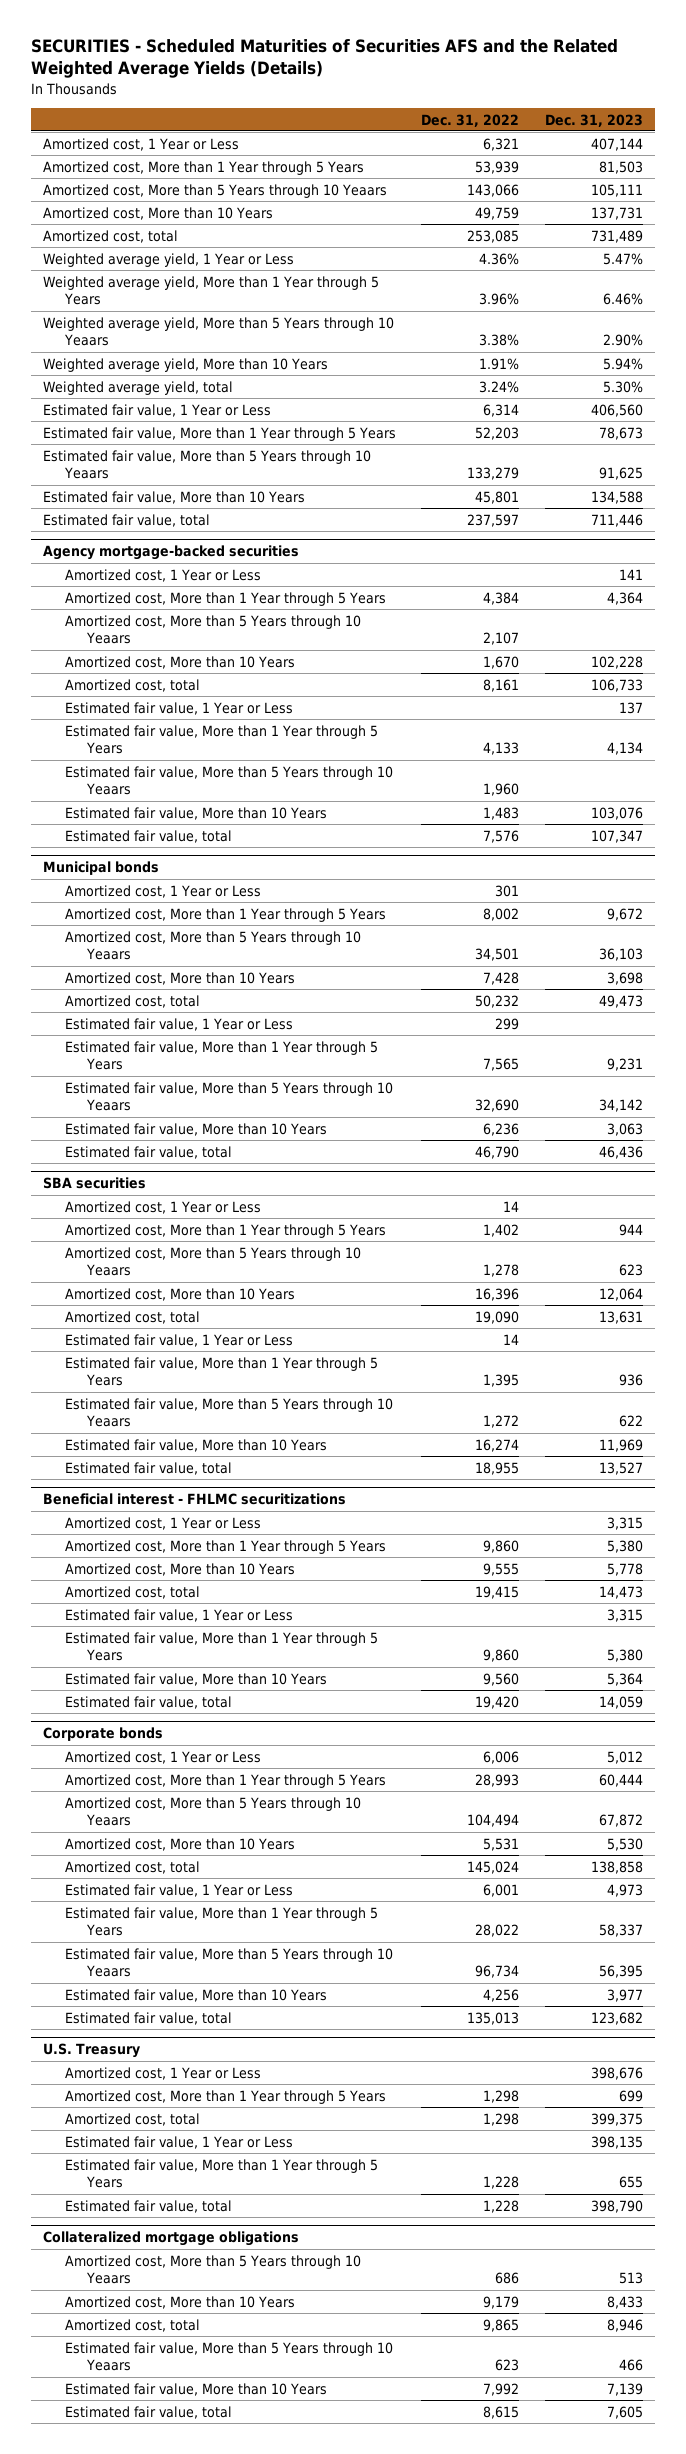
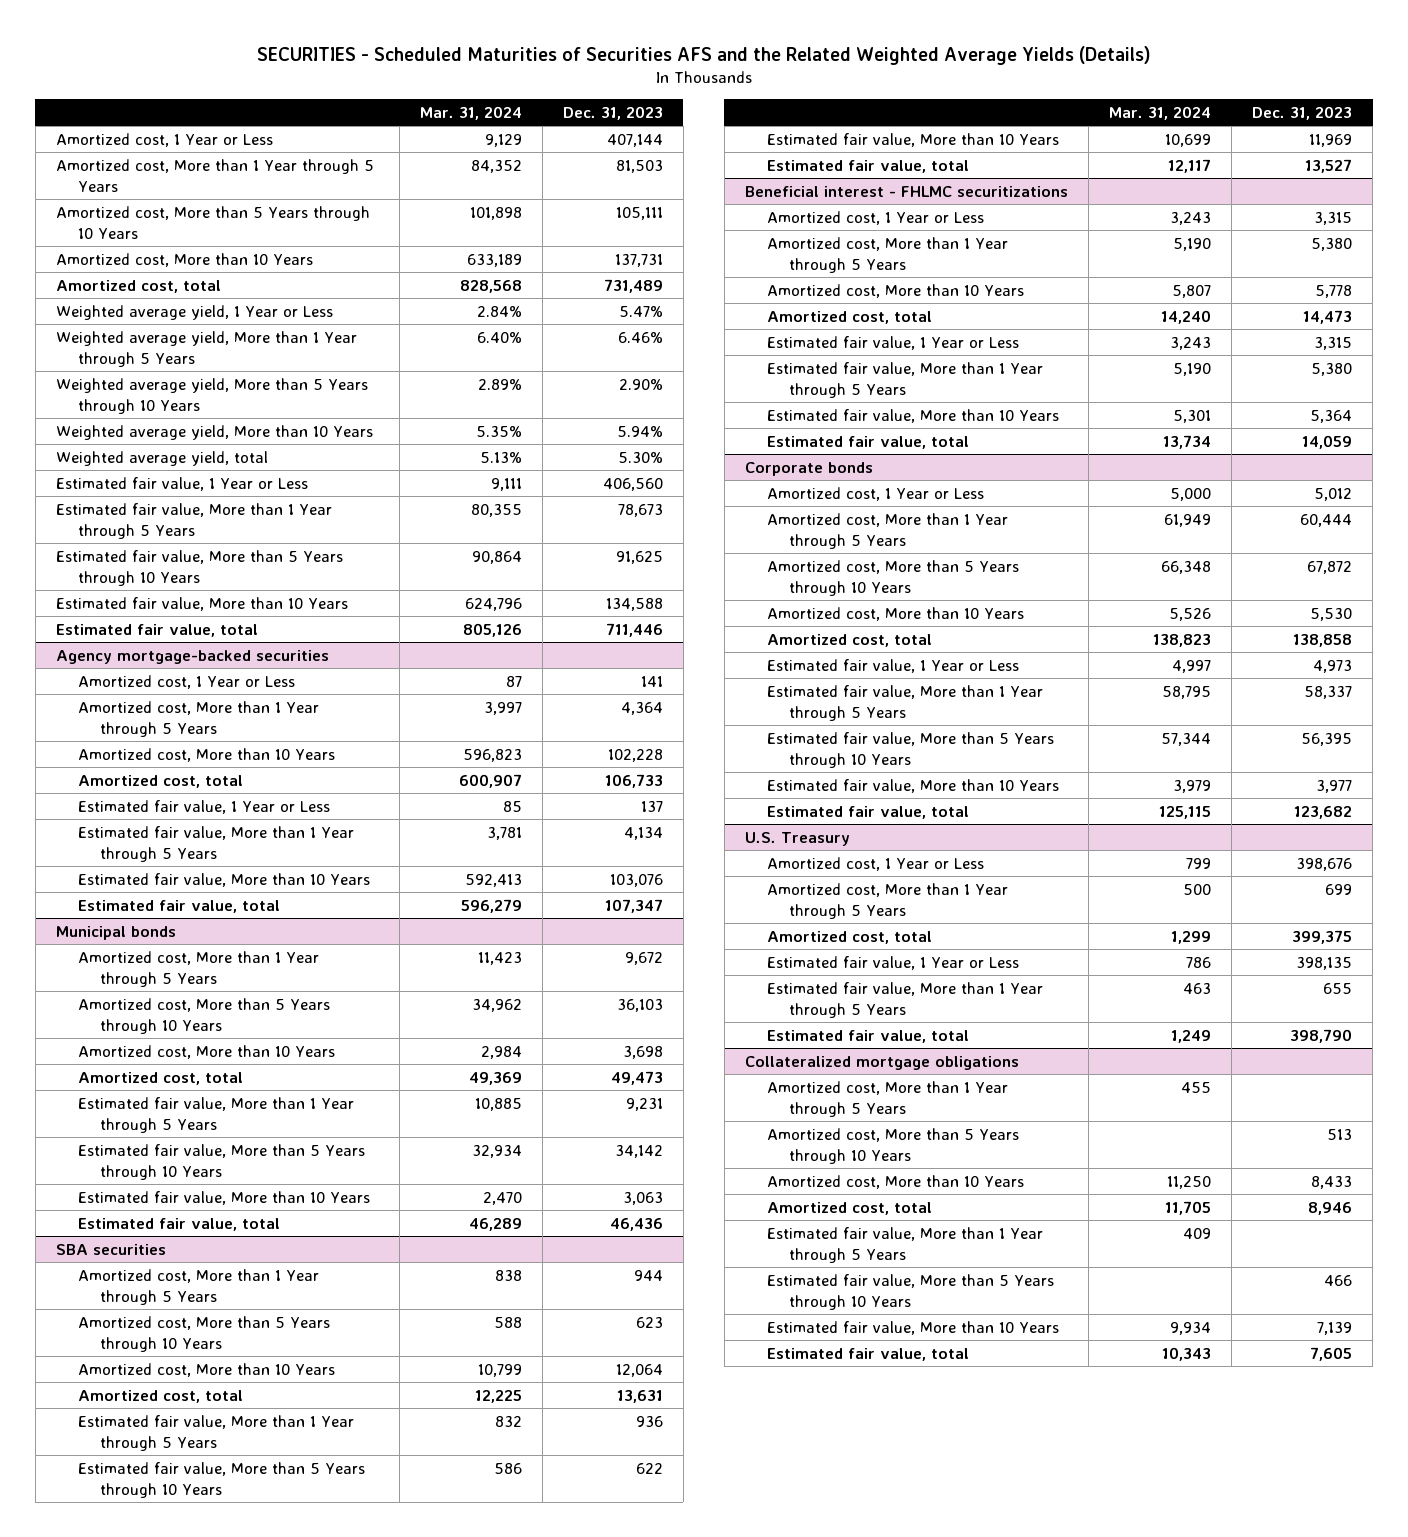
[421,113,520,127] Dec. 31, 2022 -> none
none -> [419,105,522,120] Mar. 31, 2024
[43,183,388,198] Amortized cost, More than 5 Years through 10 Yeaars -> [55,205,370,239] Amortized cost, More than 5 Years through 10 Years
[43,316,395,347] Weighted average yield, More than 5 Years through 10 Yeaars -> [55,377,368,414] Weighted average yield, More than 5 Years through 10 Years
[43,449,372,480] Estimated fair value, More than 5 Years through 10 Yeaars -> [55,549,343,586] Estimated fair value, More than 5 Years through 10 Years
[65,614,362,645] Amortized cost, More than 5 Years through 10 Yeaars -> none
[65,765,394,796] Estimated fair value, More than 5 Years through 10 Yeaars -> none
[65,884,262,898] Amortized cost, 1 Year or Less -> none
[65,930,362,961] Amortized cost, More than 5 Years through 10 Yeaars -> [77,997,330,1034] Amortized cost, More than 5 Years through 10 Years
[65,1017,294,1031] Estimated fair value, 1 Year or Less -> none
[65,1081,394,1112] Estimated fair value, More than 5 Years through 10 Yeaars -> [77,1143,365,1180] Estimated fair value, More than 5 Years through 10 Years
[65,1200,262,1214] Amortized cost, 1 Year or Less -> none
[65,1246,362,1277] Amortized cost, More than 5 Years through 10 Yeaars -> [77,1315,330,1352] Amortized cost, More than 5 Years through 10 Years
[65,1333,294,1347] Estimated fair value, 1 Year or Less -> none
[65,1397,394,1428] Estimated fair value, More than 5 Years through 10 Yeaars -> [77,1461,365,1498] Estimated fair value, More than 5 Years through 10 Years
[65,1796,362,1827] Amortized cost, More than 5 Years through 10 Yeaars -> [767,559,1020,596] Amortized cost, More than 5 Years through 10 Years
[65,1947,394,1978] Estimated fair value, More than 5 Years through 10 Yeaars -> [767,731,1055,768] Estimated fair value, More than 5 Years through 10 Years
none -> [767,1080,1009,1117] Amortized cost, More than 1 Year through 5 Years
[65,2254,362,2285] Amortized cost, More than 5 Years through 10 Yeaars -> [767,1127,1020,1164] Amortized cost, More than 5 Years through 10 Years
none -> [767,1226,1044,1263] Estimated fair value, More than 1 Year through 5 Years
[65,2341,394,2372] Estimated fair value, More than 5 Years through 10 Yeaars -> [767,1273,1055,1310] Estimated fair value, More than 5 Years through 10 Years

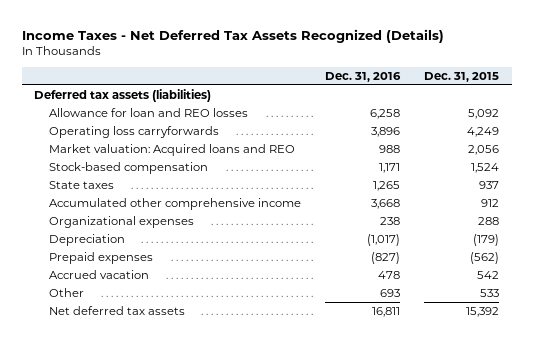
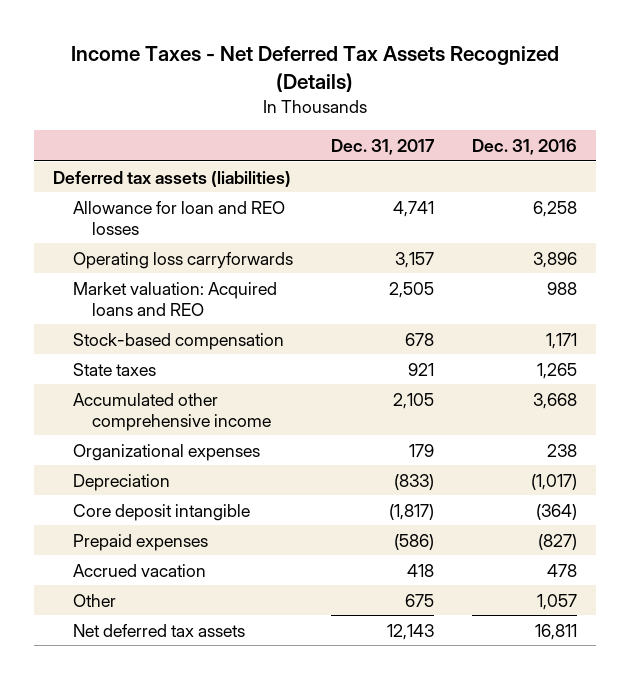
[424,71,500,82] Dec. 31, 2015 -> none
none -> [330,139,435,156] Dec. 31, 2017
none -> [72,503,250,521] Core deposit intangible
[380,288,401,297] 693 -> [536,593,577,610] 1,057

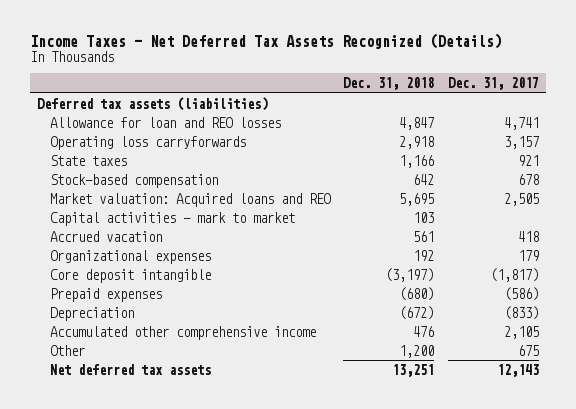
[471,139,577,156] Dec. 31, 2016 -> none
none -> [343,76,435,90] Dec. 31, 2018
[72,332,284,350] Stock-based compensation -> [50,173,219,188] Stock-based compensation
[72,281,277,316] Market valuation: Acquired loans and REO -> [50,192,332,207] Market valuation: Acquired loans and REO
none -> [50,211,296,226] Capital activities - mark to market
[72,563,206,577] Accrued vacation -> [50,230,163,242] Accrued vacation
[72,473,170,491] Depreciation -> [50,306,135,321] Depreciation
[72,392,272,431] Accumulated other comprehensive income -> [50,325,317,340] Accumulated other comprehensive income

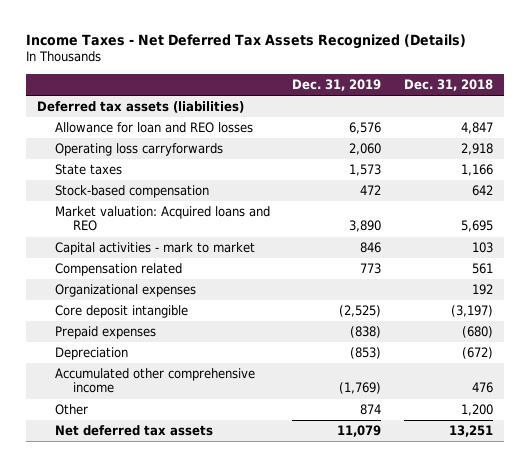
[447,76,539,90] Dec. 31, 2017 -> none
none -> [292,78,382,91] Dec. 31, 2019
[50,230,163,242] Accrued vacation -> [55,263,183,277] Compensation related

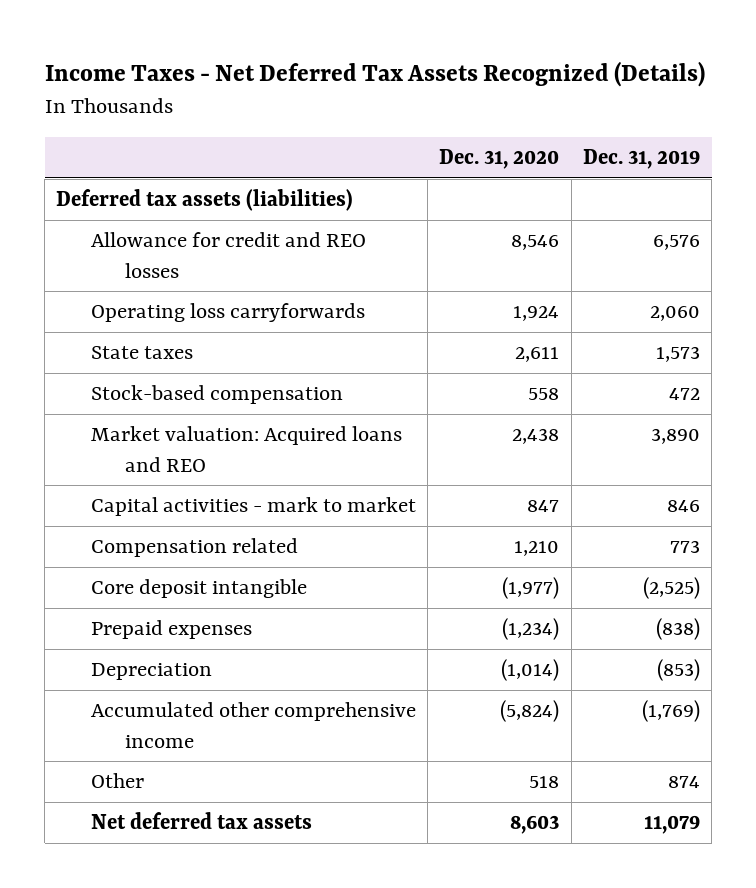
[403,78,493,91] Dec. 31, 2018 -> none
none -> [439,149,560,170] Dec. 31, 2020
[55,122,254,134] Allowance for loan and REO losses -> [90,232,366,278] Allowance for credit and REO losses
[55,284,197,298] Organizational expenses -> none

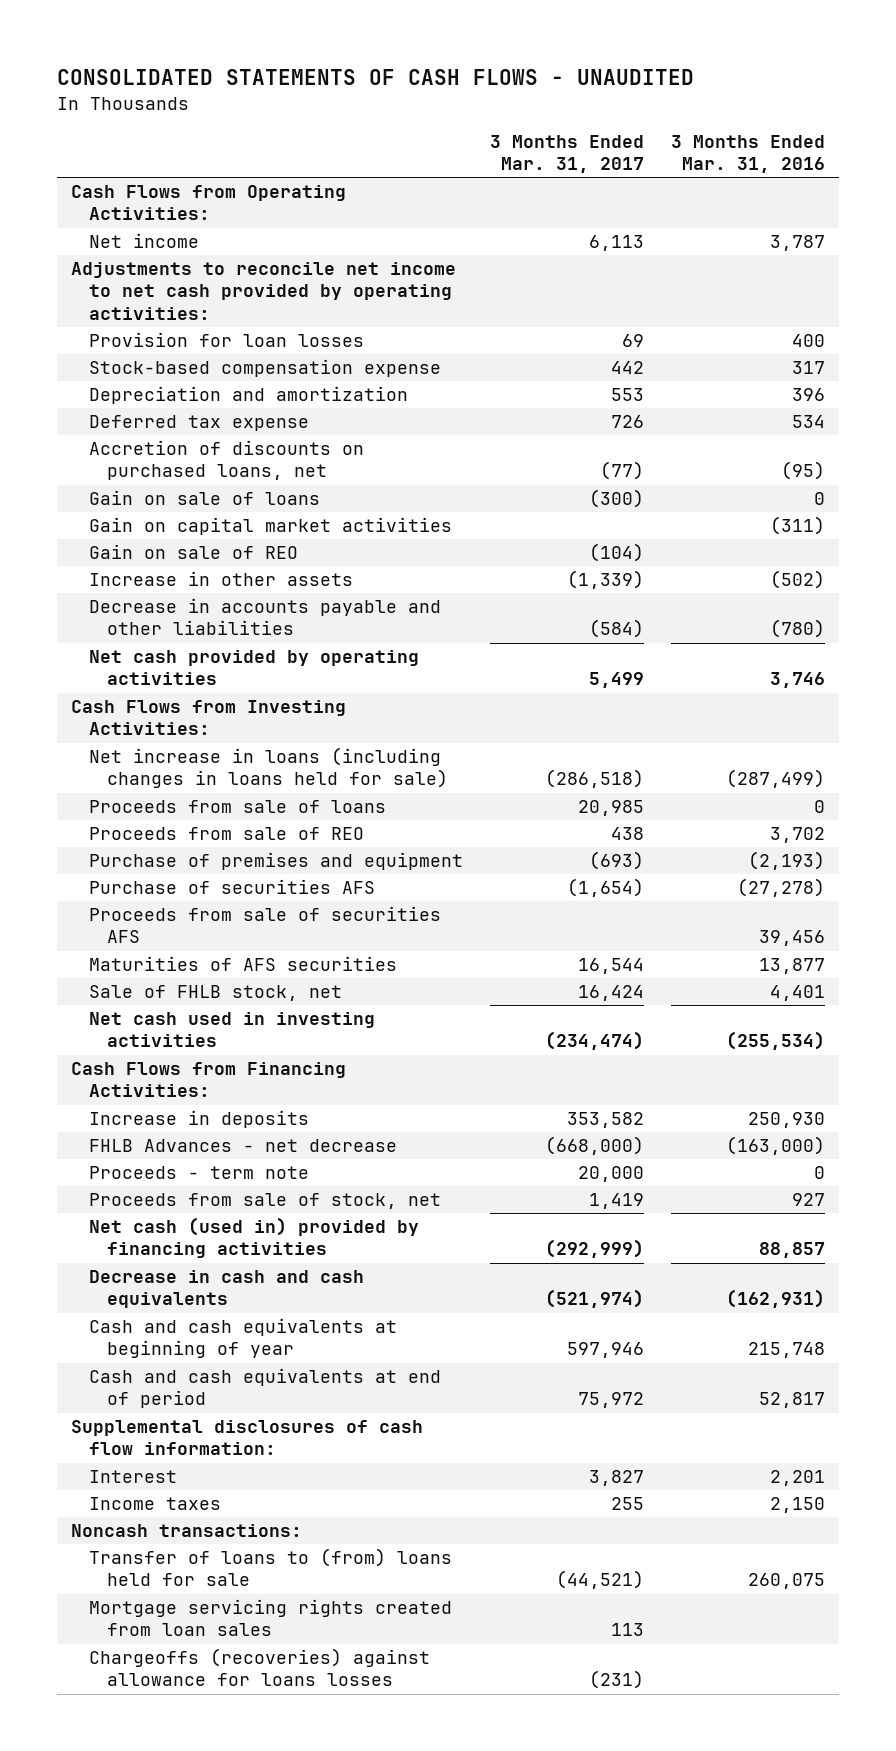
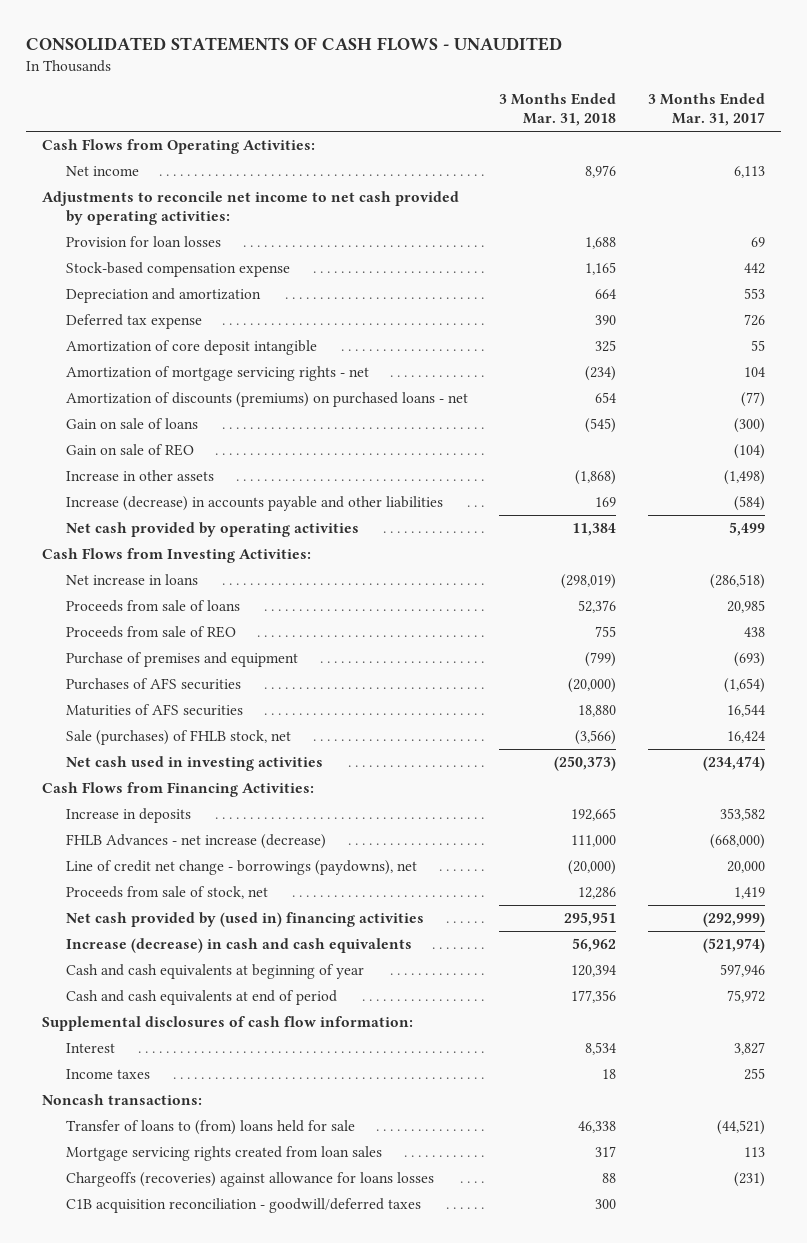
[671,135,826,174] 3 Months Ended Mar. 31, 2016 -> none
none -> [499,93,617,127] 3 Months Ended Mar. 31, 2018
none -> [65,340,317,356] Amortization of core deposit intangible
none -> [65,366,369,382] Amortization of mortgage servicing rights - net
[88,440,364,481] Accretion of discounts on purchased loans, net -> [65,392,468,408] Amortization of discounts (premiums) on purchased loans - net
[88,517,452,536] Gain on capital market activities -> none
[567,570,645,590] (1,339) -> [723,470,765,486] (1,498)
[88,598,441,636] Decrease in accounts payable and other liabilities -> [65,496,443,512] Increase (decrease) in accounts payable and other liabilities
[88,747,448,789] Net increase in loans (including changes in loans held for sale) -> [65,574,198,586] Net increase in loans
[88,906,441,944] Proceeds from sale of securities AFS -> none
[88,879,375,895] Purchase of securities AFS -> [65,678,241,691] Purchases of AFS securities
[88,985,342,1002] Sale of FHLB stock, net -> [65,730,291,746] Sale (purchases) of FHLB stock, net
[88,1166,309,1180] Proceeds - term note -> none
[88,1139,397,1153] FHLB Advances - net decrease -> [65,834,326,850] FHLB Advances - net increase (decrease)
none -> [65,860,417,876] Line of credit net change - borrowings (paydowns), net
[88,1217,419,1259] Net cash (used in) provided by financing activities -> [65,912,424,928] Net cash provided by (used in) financing activities
[88,1270,364,1309] Decrease in cash and cash equivalents -> [65,938,412,954] Increase (decrease) in cash and cash equivalents
none -> [65,1198,421,1214] C1B acquisition reconciliation - goodwill/deferred taxes

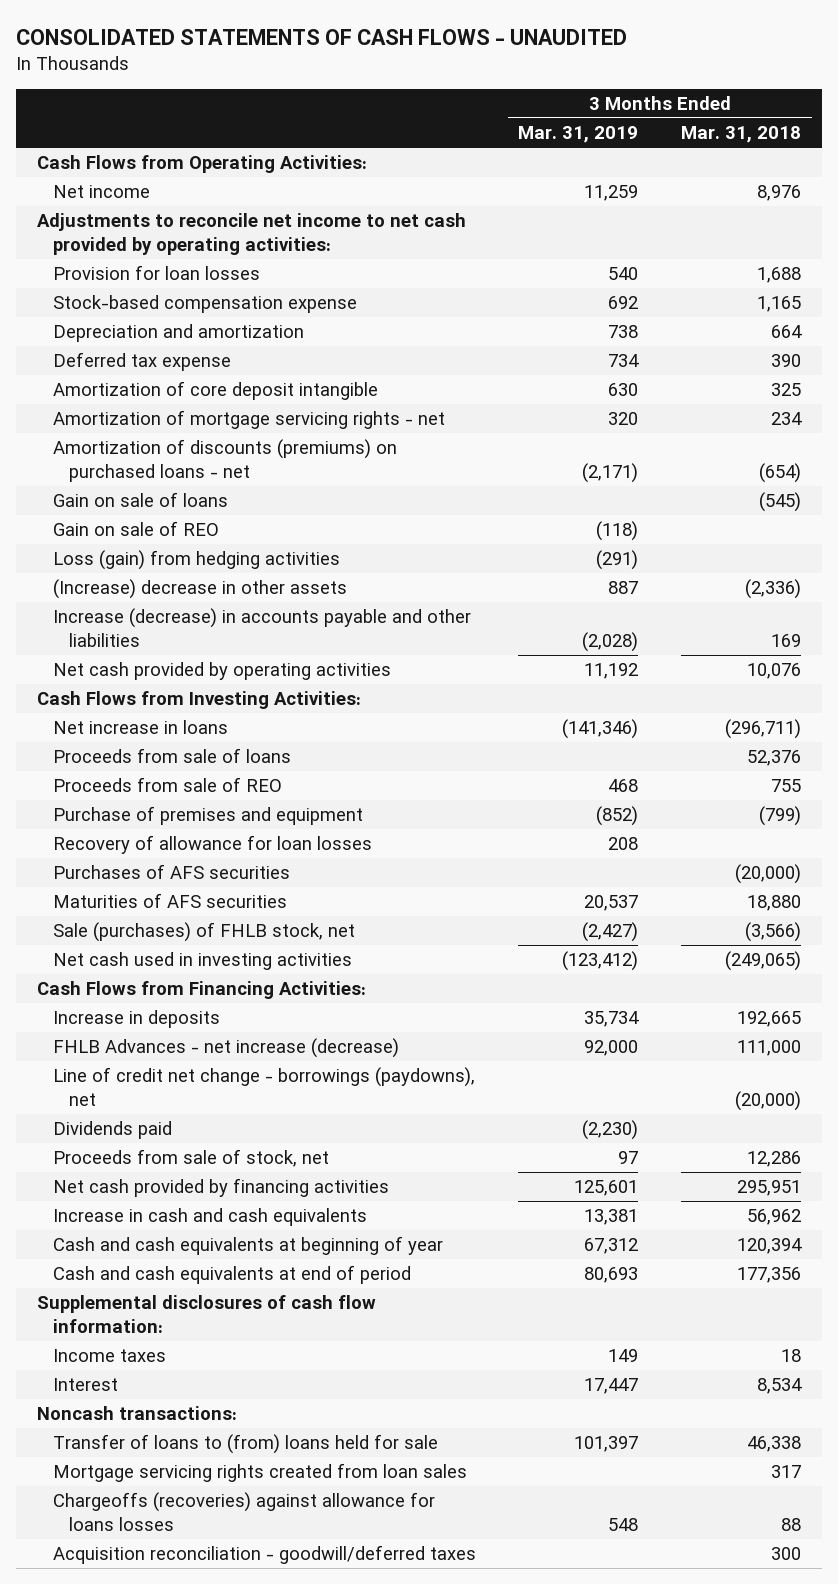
[647,93,765,127] 3 Months Ended Mar. 31, 2017 -> none
none -> [518,126,639,144] Mar. 31, 2019
[585,366,617,382] (234) -> [770,412,802,426] 234
[595,392,617,404] 654 -> [758,463,801,484] (654)
none -> [53,550,341,571] Loss (gain) from hedging activities
[65,470,214,482] Increase in other assets -> [53,579,348,600] (Increase) decrease in other assets
[575,470,617,486] (1,868) -> [744,579,801,600] (2,336)
[572,523,617,537] 11,384 -> [746,663,801,680] 10,076
[561,574,617,590] (298,019) -> [724,719,801,740] (296,711)
none -> [53,835,373,855] Recovery of allowance for loan losses
[554,756,617,772] (250,373) -> [724,951,801,972] (249,065)
none -> [53,1121,173,1140] Dividends paid
[65,912,424,928] Net cash provided by (used in) financing activities -> [53,1178,390,1198] Net cash provided by financing activities
[65,938,412,954] Increase (decrease) in cash and cash equivalents -> [53,1208,368,1227] Increase in cash and cash equivalents
[65,1043,115,1054] Interest -> [53,1378,119,1392] Interest
[65,1198,421,1214] C1B acquisition reconciliation - goodwill/deferred taxes -> [53,1545,477,1565] Acquisition reconciliation - goodwill/deferred taxes

